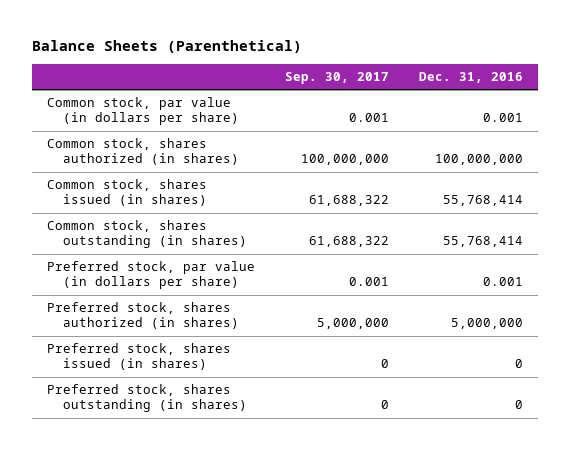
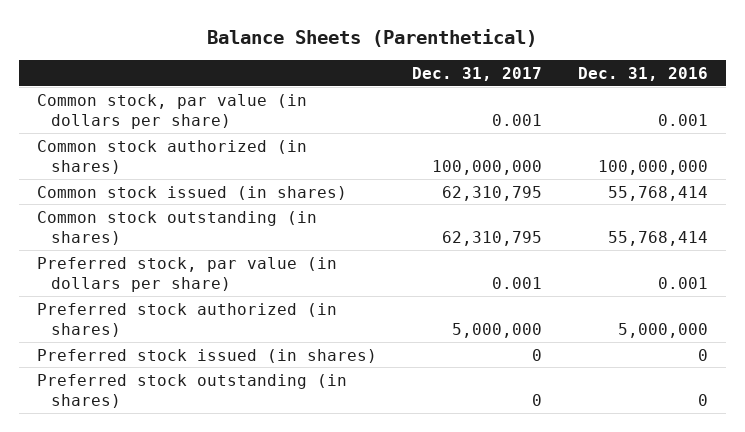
[285,72,390,85] Sep. 30, 2017 -> none
none -> [412,67,543,82] Dec. 31, 2017
[46,138,240,166] Common stock, shares authorized (in shares) -> [36,139,307,175] Common stock authorized (in shares)
[46,179,208,207] Common stock, shares issued (in shares) -> [36,185,347,200] Common stock issued (in shares)
[46,220,248,249] Common stock, shares outstanding (in shares) -> [36,210,317,246] Common stock outstanding (in shares)
[46,302,240,330] Preferred stock, shares authorized (in shares) -> [36,302,337,338] Preferred stock authorized (in shares)
[46,343,231,371] Preferred stock, shares issued (in shares) -> [36,348,377,363] Preferred stock issued (in shares)
[46,384,248,413] Preferred stock, shares outstanding (in shares) -> [36,373,347,409] Preferred stock outstanding (in shares)

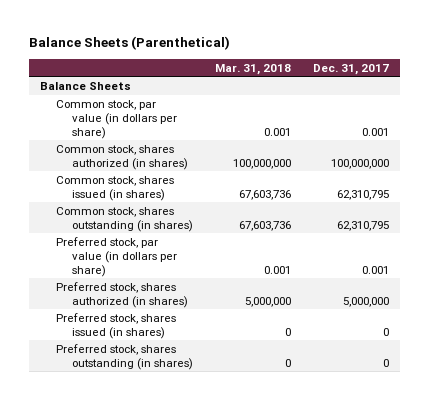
[577,67,708,82] Dec. 31, 2016 -> none
none -> [214,63,291,75] Mar. 31, 2018
none -> [40,81,132,90] Balance Sheets
[36,139,307,175] Common stock authorized (in shares) -> [55,144,188,170] Common stock, shares authorized (in shares)
[36,185,347,200] Common stock issued (in shares) -> [55,175,174,201] Common stock, shares issued (in shares)
[36,210,317,246] Common stock outstanding (in shares) -> [55,206,193,232] Common stock, shares outstanding (in shares)
[36,302,337,338] Preferred stock authorized (in shares) -> [55,281,188,308] Preferred stock, shares authorized (in shares)
[36,348,377,363] Preferred stock issued (in shares) -> [55,312,176,339] Preferred stock, shares issued (in shares)
[36,373,347,409] Preferred stock outstanding (in shares) -> [55,343,193,370] Preferred stock, shares outstanding (in shares)

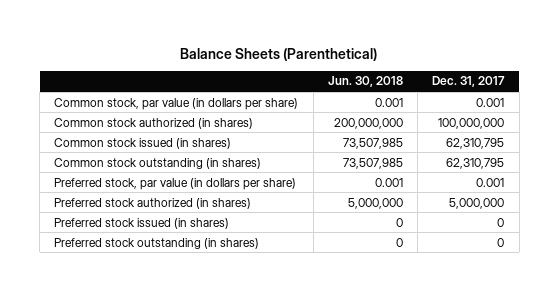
[214,63,291,75] Mar. 31, 2018 -> none
none -> [327,76,403,88] Jun. 30, 2018
[40,81,132,90] Balance Sheets -> none
[55,144,188,170] Common stock, shares authorized (in shares) -> [54,117,254,129] Common stock authorized (in shares)
[55,175,174,201] Common stock, shares issued (in shares) -> [54,137,232,149] Common stock issued (in shares)
[55,206,193,232] Common stock, shares outstanding (in shares) -> [54,157,262,169] Common stock outstanding (in shares)
[55,281,188,308] Preferred stock, shares authorized (in shares) -> [54,197,252,209] Preferred stock authorized (in shares)
[55,312,176,339] Preferred stock, shares issued (in shares) -> [54,217,230,229] Preferred stock issued (in shares)
[55,343,193,370] Preferred stock, shares outstanding (in shares) -> [54,237,260,249] Preferred stock outstanding (in shares)

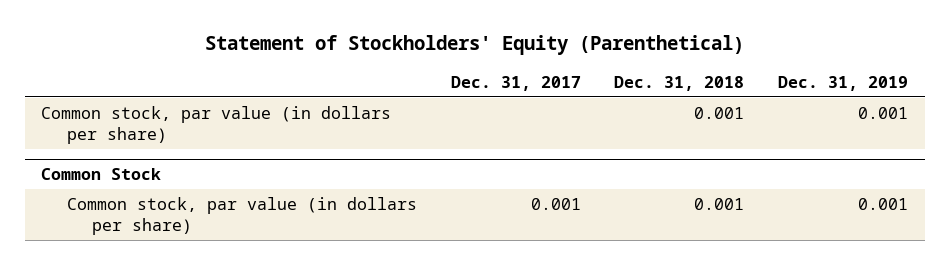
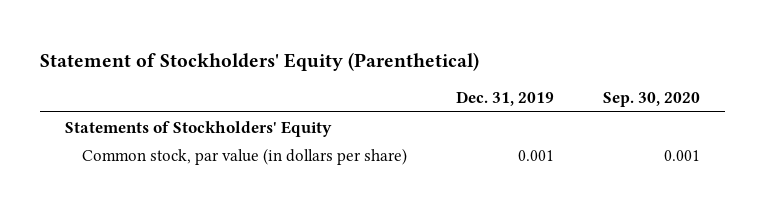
[450,75,581,91] Dec. 31, 2017 -> none
[614,75,745,91] Dec. 31, 2018 -> none
none -> [603,92,701,108] Sep. 30, 2020
[41,105,392,145] Common stock, par value (in dollars per share) -> none
[41,168,162,181] Common Stock -> none
none -> [64,120,332,137] Statements of Stockholders' Equity

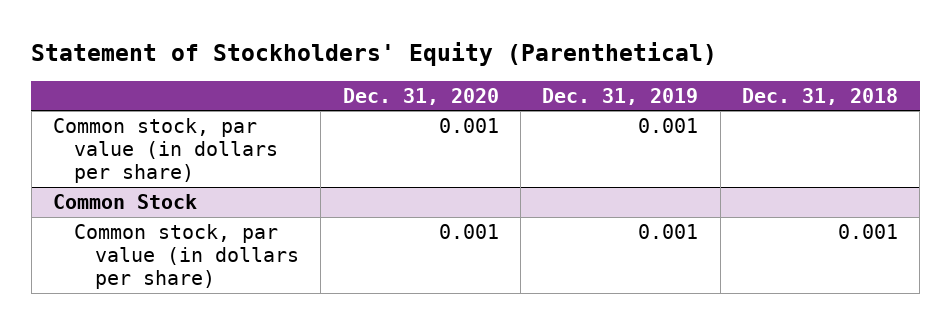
[603,92,701,108] Sep. 30, 2020 -> none
none -> [342,87,499,105] Dec. 31, 2020
none -> [741,87,898,105] Dec. 31, 2018
[64,120,332,137] Statements of Stockholders' Equity -> none
none -> [53,193,198,209] Common Stock
none -> [74,223,300,290] Common stock, par value (in dollars per share)

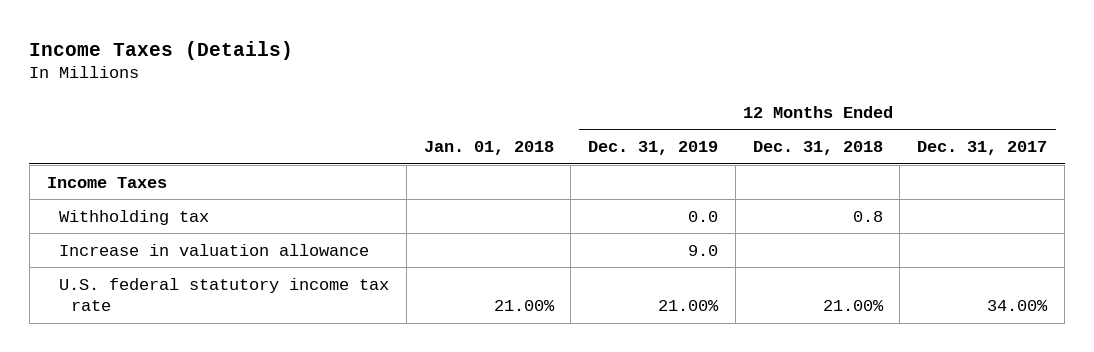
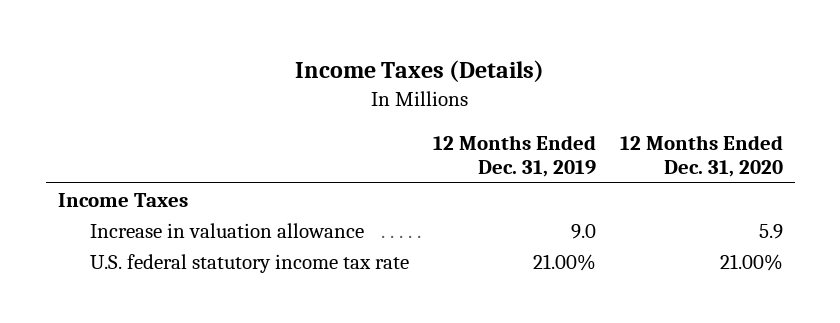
[423,140,554,155] Jan. 01, 2018 -> none
[752,140,883,155] Dec. 31, 2018 -> none
[917,140,1048,155] Dec. 31, 2017 -> none
none -> [619,134,783,177] 12 Months Ended Dec. 31, 2020
[58,209,209,225] Withholding tax -> none

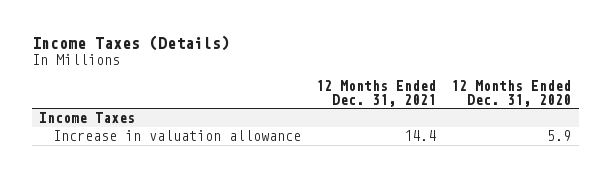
[432,134,596,177] 12 Months Ended Dec. 31, 2019 -> none
none -> [316,79,437,107] 12 Months Ended Dec. 31, 2021
[89,253,409,273] U.S. federal statutory income tax rate -> none

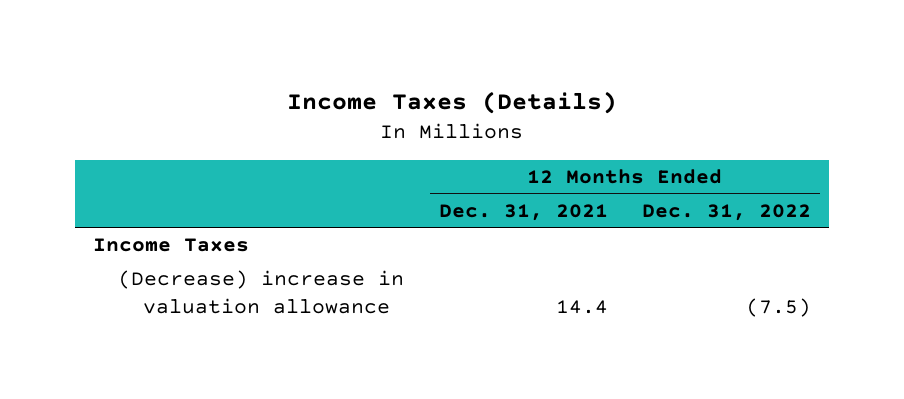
[451,79,572,107] 12 Months Ended Dec. 31, 2020 -> none
none -> [642,203,812,221] Dec. 31, 2022
[52,130,301,142] Increase in valuation allowance -> [117,270,404,315] (Decrease) increase in valuation allowance

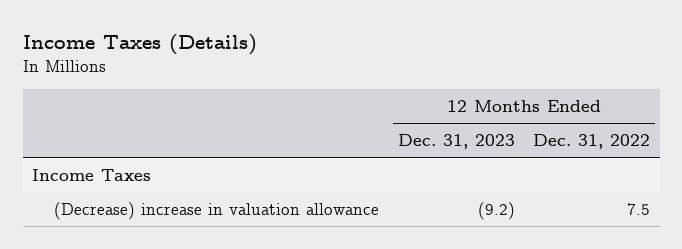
[438,203,608,221] Dec. 31, 2021 -> none
none -> [397,134,515,150] Dec. 31, 2023
[746,298,812,318] (7.5) -> [627,202,651,215] 7.5

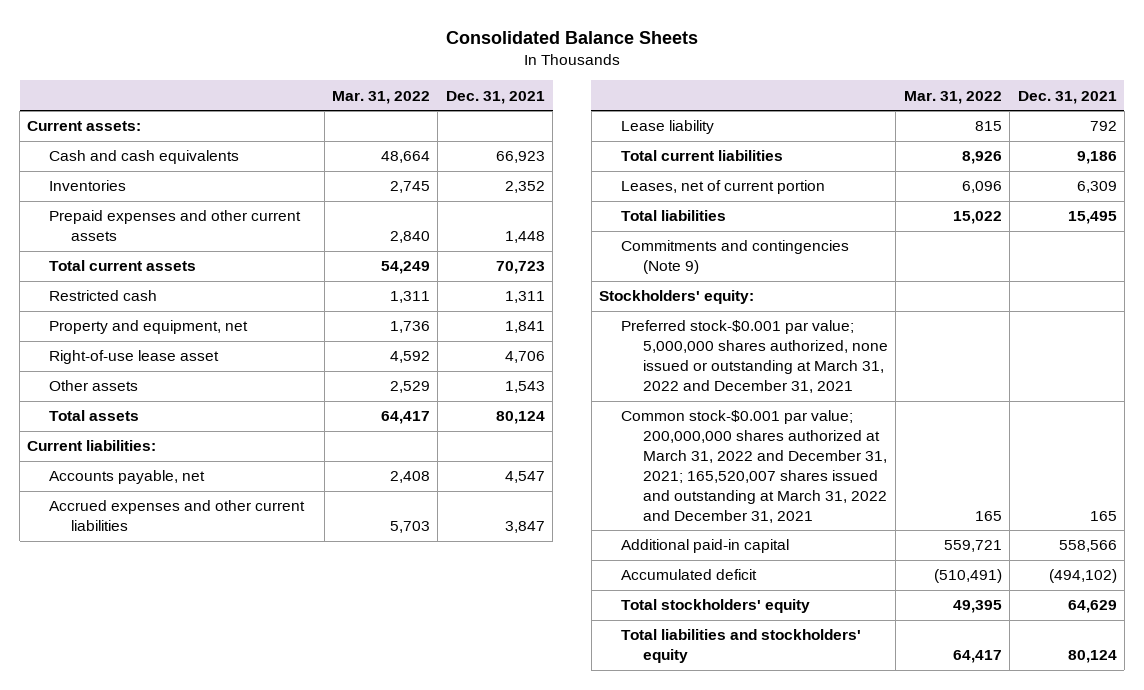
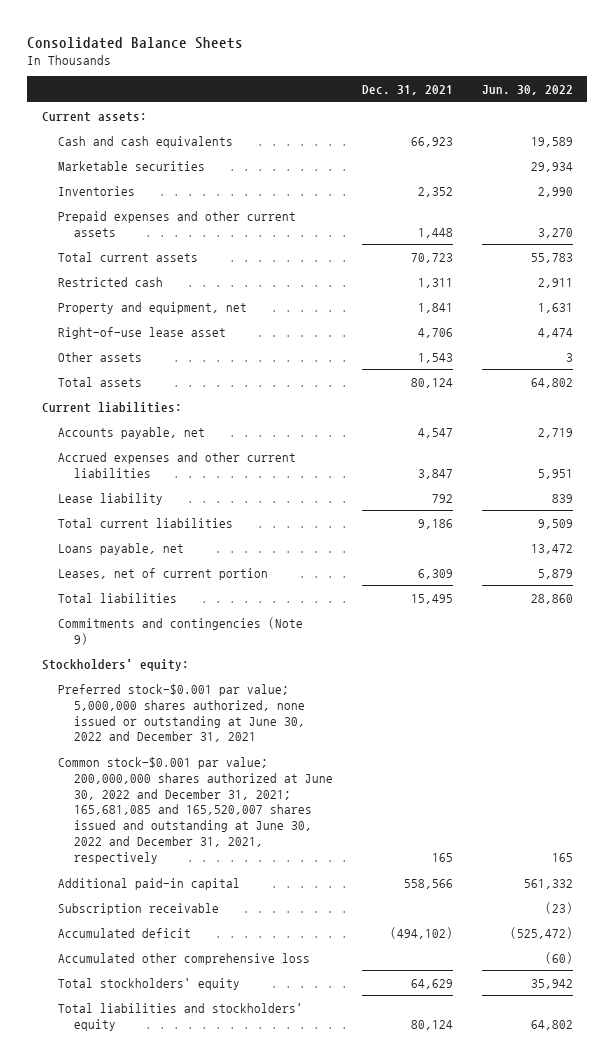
[331,90,430,104] Mar. 31, 2022 -> none
none -> [481,85,573,96] Jun. 30, 2022
none -> [57,160,205,171] Marketable securities
none -> [57,542,184,555] Loans payable, net
[621,320,889,394] Preferred stock-$0.001 par value; 5,000,000 shares authorized, none issued or outstanding at March 31, 2022 and December 31, 2021 -> [57,683,306,743] Preferred stock-$0.001 par value; 5,000,000 shares authorized, none issued or outstanding at June 30, 2022 and December 31, 2021
[621,410,888,523] Common stock-$0.001 par value; 200,000,000 shares authorized at March 31, 2022 and December 31, 2021; 165,520,007 shares issued and outstanding at March 31, 2022 and December 31, 2021 -> [57,756,334,865] Common stock-$0.001 par value; 200,000,000 shares authorized at June 30, 2022 and December 31, 2021; 165,681,085 and 165,520,007 shares issued and outstanding at June 30, 2022 and December 31, 2021, respectively
none -> [57,902,219,915] Subscription receivable
none -> [57,952,310,965] Accumulated other comprehensive loss

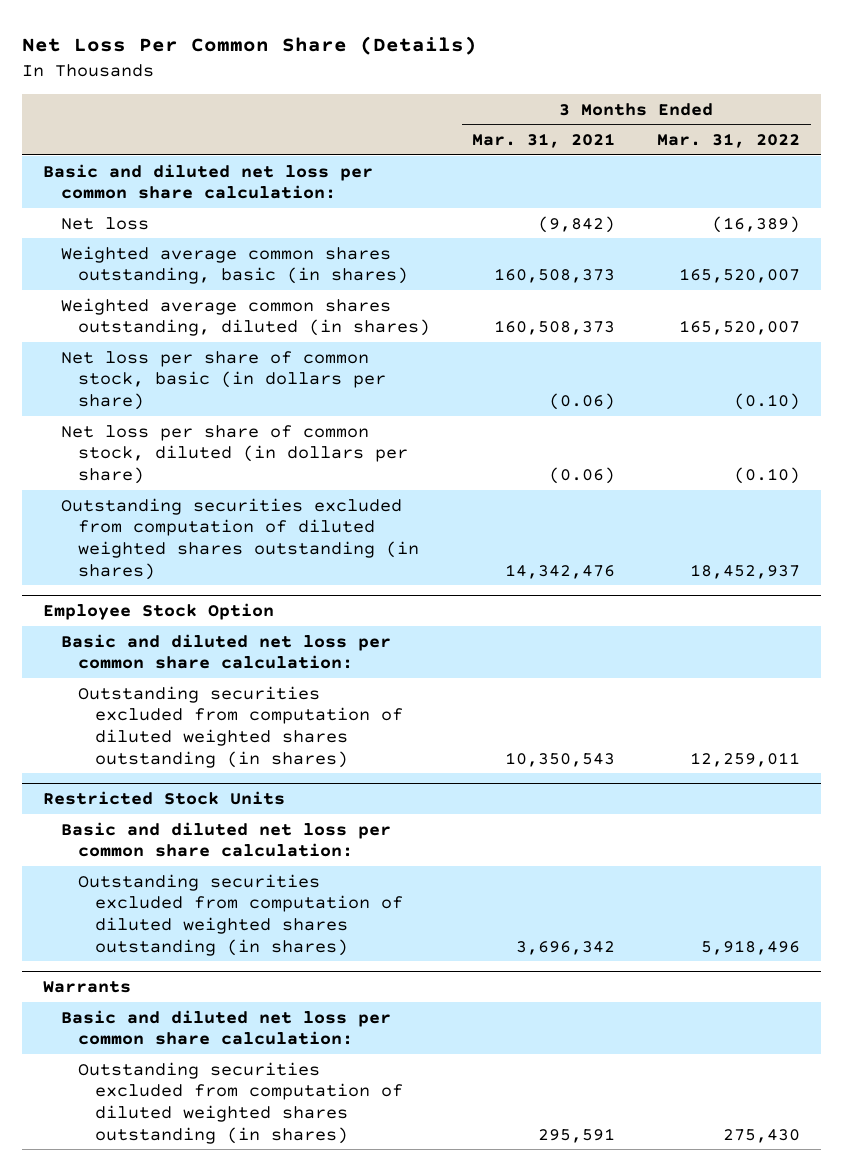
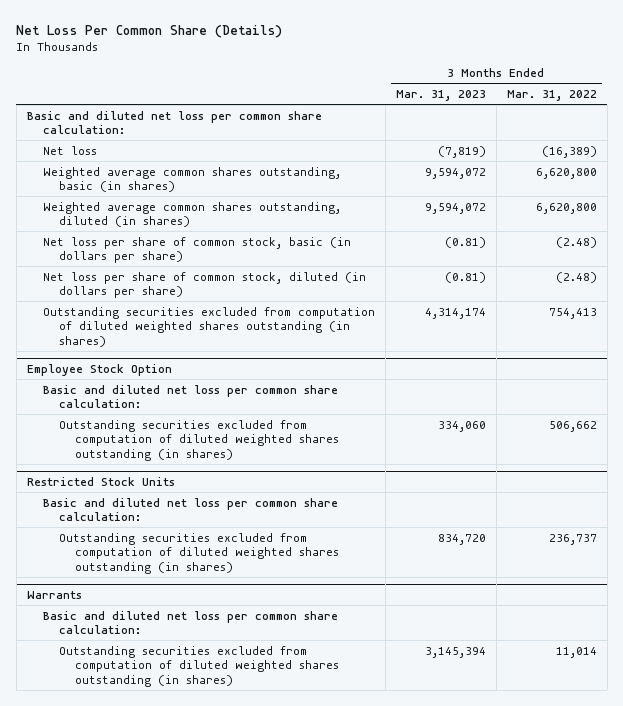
[472,132,616,148] Mar. 31, 2021 -> none
none -> [395,89,486,101] Mar. 31, 2023
[679,268,801,284] 165,520,007 -> [535,167,597,179] 6,620,800
[679,320,801,336] 165,520,007 -> [535,202,597,214] 6,620,800
[734,392,801,410] (0.10) -> [555,236,597,248] (2.48)
[734,466,801,484] (0.10) -> [555,271,597,283] (2.48)
[690,563,801,579] 18,452,937 -> [548,307,597,319] 754,413
[690,751,801,767] 12,259,011 -> [548,420,597,432] 506,662
[701,939,801,955] 5,918,496 -> [548,533,597,545] 236,737
[723,1128,801,1143] 275,430 -> [555,646,597,658] 11,014

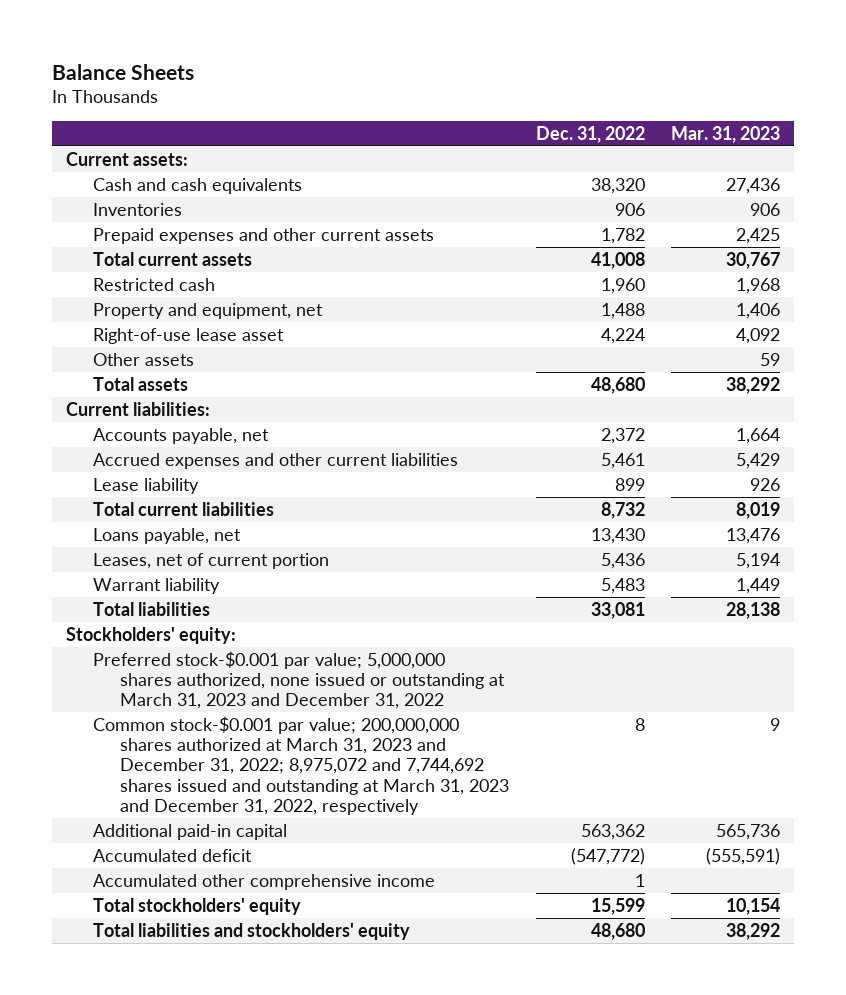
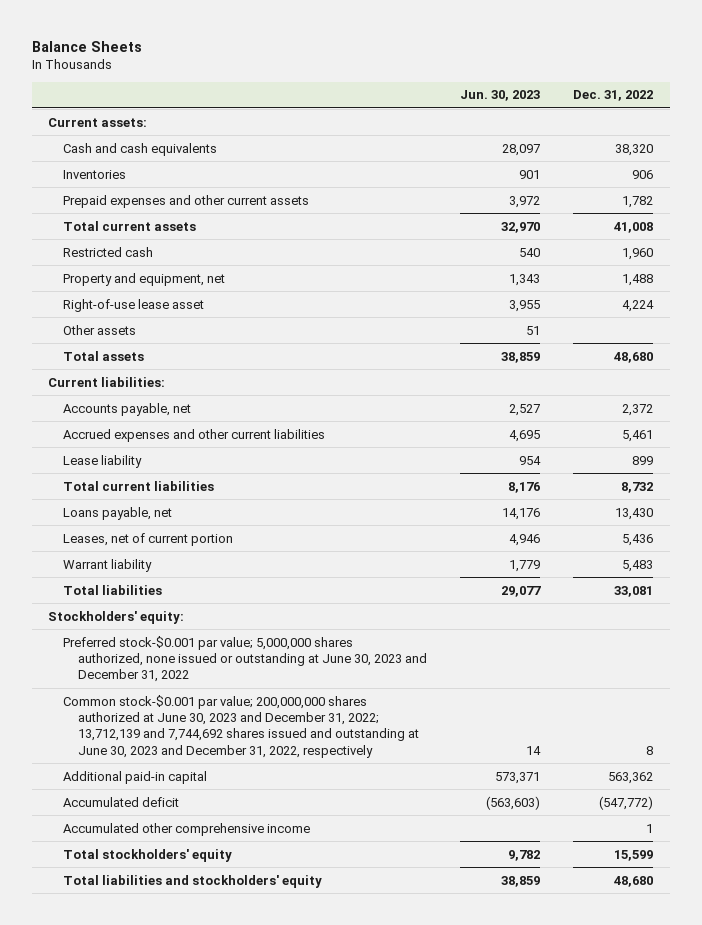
[671,125,781,143] Mar. 31, 2023 -> none
none -> [460,90,541,102] Jun. 30, 2023
[92,650,506,710] Preferred stock-$0.001 par value; 5,000,000 shares authorized, none issued or outstanding at March 31, 2023 and December 31, 2022 -> [63,635,428,683] Preferred stock-$0.001 par value; 5,000,000 shares authorized, none issued or outstanding at June 30, 2023 and December 31, 2022
[92,715,510,816] Common stock-$0.001 par value; 200,000,000 shares authorized at March 31, 2023 and December 31, 2022; 8,975,072 and 7,744,692 shares issued and outstanding at March 31, 2023 and December 31, 2022, respectively -> [63,694,420,758] Common stock-$0.001 par value; 200,000,000 shares authorized at June 30, 2023 and December 31, 2022; 13,712,139 and 7,744,692 shares issued and outstanding at June 30, 2023 and December 31, 2022, respectively

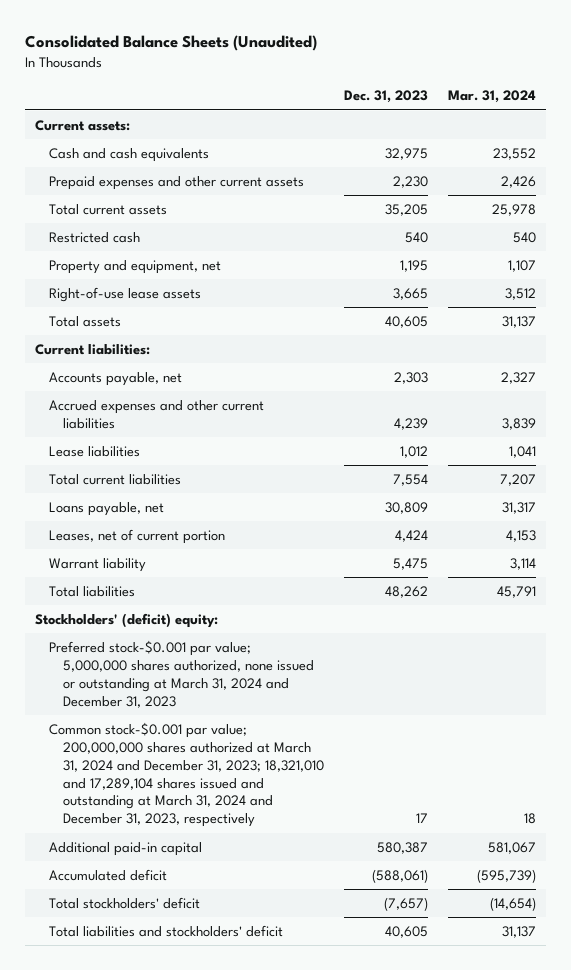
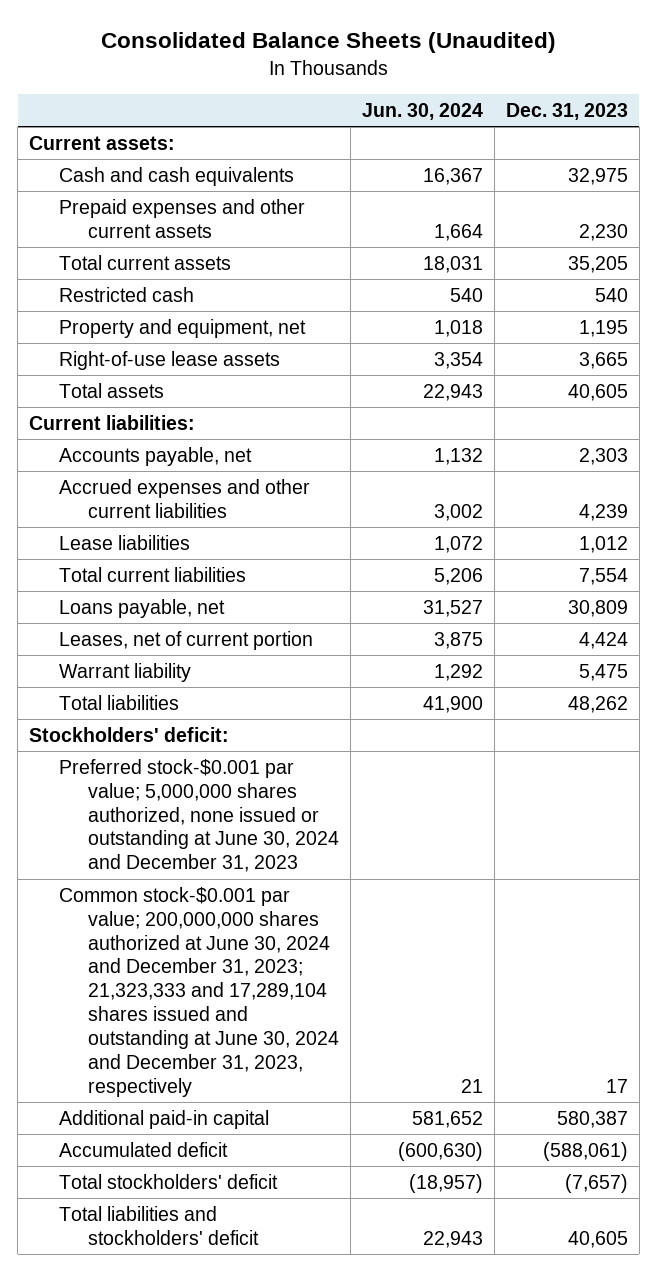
[447,90,536,104] Mar. 31, 2024 -> none
none -> [362,103,484,121] Jun. 30, 2024
[34,612,218,628] Stockholders' (deficit) equity: -> [29,726,230,742] Stockholders' deficit:
[48,639,315,708] Preferred stock-$0.001 par value; 5,000,000 shares authorized, none issued or outstanding at March 31, 2024 and December 31, 2023 -> [58,758,340,873] Preferred stock-$0.001 par value; 5,000,000 shares authorized, none issued or outstanding at June 30, 2024 and December 31, 2023
[48,721,325,828] Common stock-$0.001 par value; 200,000,000 shares authorized at March 31, 2024 and December 31, 2023; 18,321,010 and 17,289,104 shares issued and outstanding at March 31, 2024 and December 31, 2023, respectively -> [58,886,340,1097] Common stock-$0.001 par value; 200,000,000 shares authorized at June 30, 2024 and December 31, 2023; 21,323,333 and 17,289,104 shares issued and outstanding at June 30, 2024 and December 31, 2023, respectively

